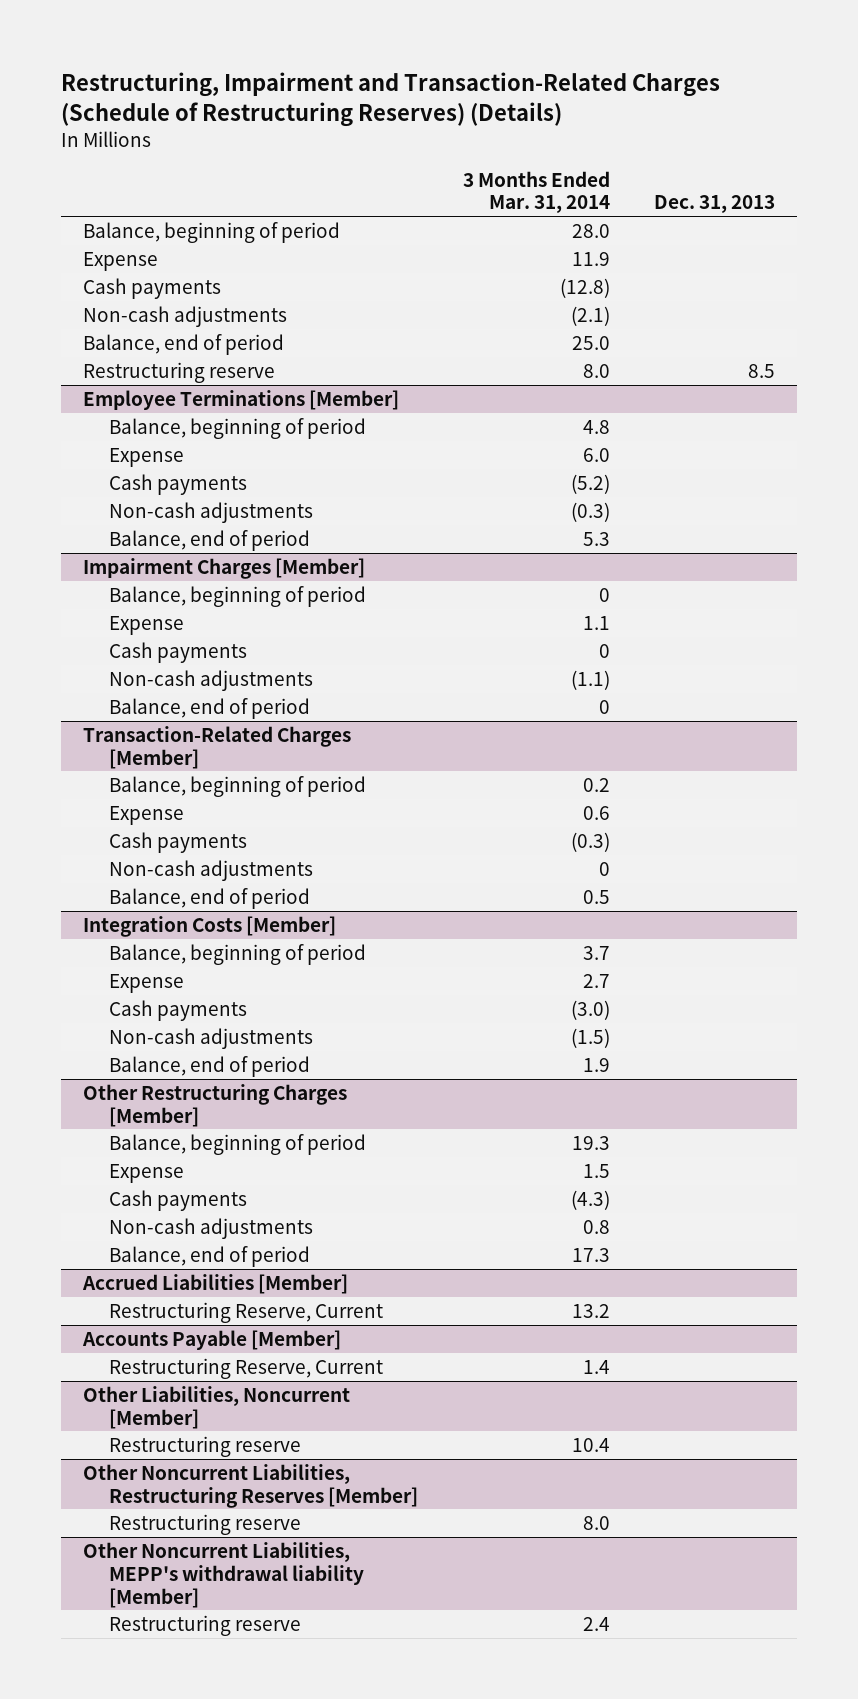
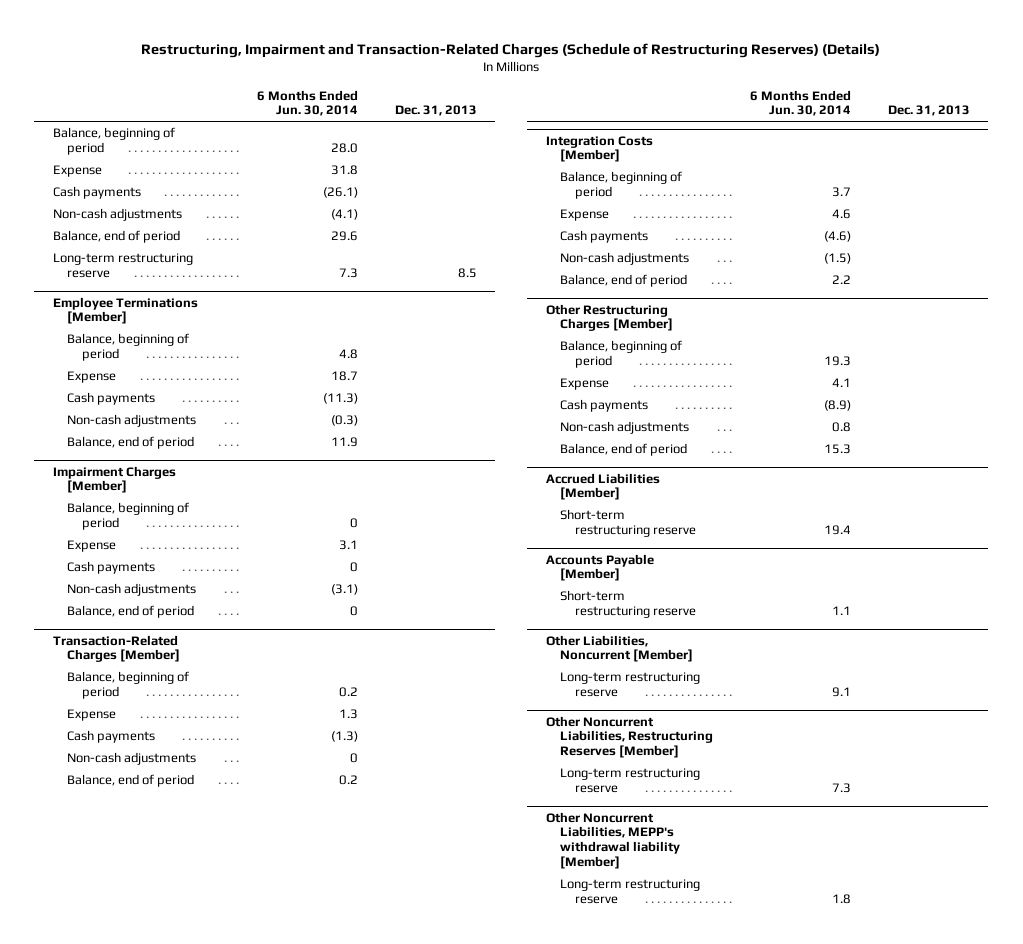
[462,170,610,214] 3 Months Ended Mar. 31, 2014 -> none
none -> [257,89,359,117] 6 Months Ended Jun. 30, 2014
[83,361,276,383] Restructuring reserve -> [52,253,193,279] Long-term restructuring reserve
[109,1301,384,1323] Restructuring Reserve, Current -> [560,509,696,538] Short-term restructuring reserve
[109,1357,384,1379] Restructuring Reserve, Current -> [560,590,696,619] Short-term restructuring reserve
[109,1435,302,1457] Restructuring reserve -> [560,672,701,698] Long-term restructuring reserve
[109,1513,302,1535] Restructuring reserve -> [560,768,701,794] Long-term restructuring reserve
[109,1614,302,1636] Restructuring reserve -> [560,879,701,905] Long-term restructuring reserve

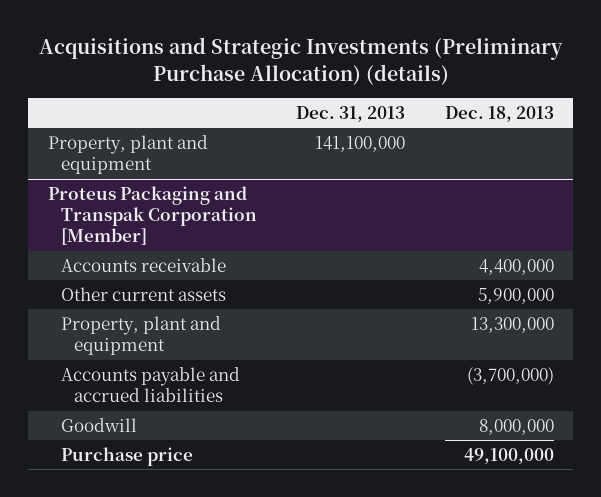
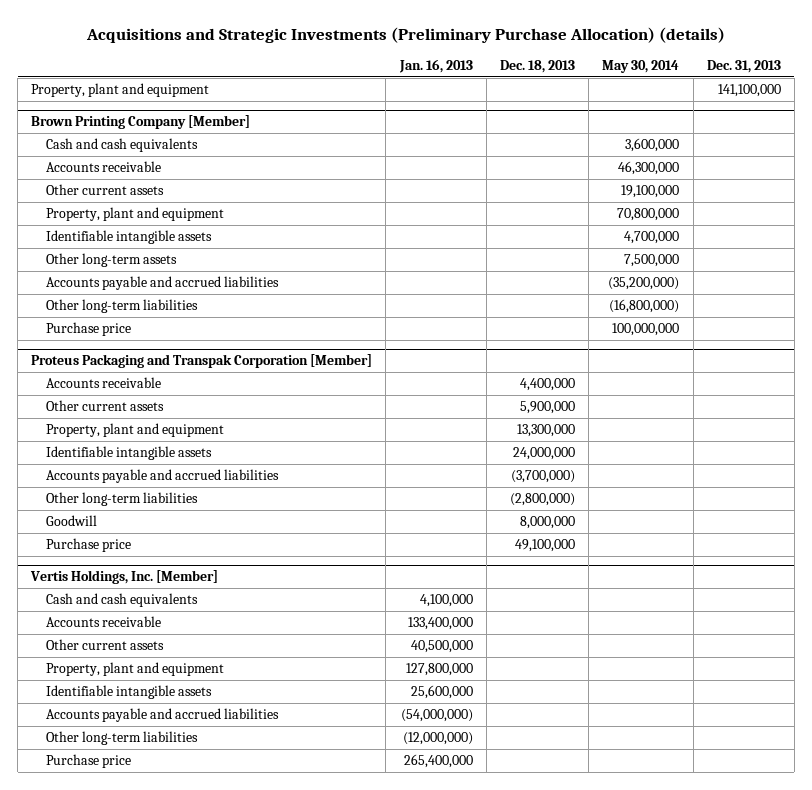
none -> [398,59,473,74] Jan. 16, 2013
none -> [602,60,680,74] May 30, 2014
none -> [31,115,251,130] Brown Printing Company [Member]
none -> [45,138,198,153] Cash and cash equivalents
none -> [45,161,161,173] Accounts receivable
none -> [45,184,164,196] Other current assets
none -> [45,207,224,222] Property, plant and equipment
none -> [45,230,212,245] Identifiable intangible assets
none -> [45,253,177,268] Other long-term assets
none -> [45,276,279,291] Accounts payable and accrued liabilities
none -> [45,299,198,314] Other long-term liabilities
none -> [45,322,131,337] Purchase price
none -> [45,446,212,461] Identifiable intangible assets
none -> [45,492,198,507] Other long-term liabilities
none -> [30,570,219,585] Vertis Holdings, Inc. [Member]
none -> [45,593,198,608] Cash and cash equivalents
none -> [45,616,161,628] Accounts receivable
none -> [45,639,164,651] Other current assets
none -> [45,662,224,677] Property, plant and equipment
none -> [45,685,212,700] Identifiable intangible assets
none -> [45,708,279,723] Accounts payable and accrued liabilities
none -> [45,731,198,746] Other long-term liabilities
none -> [45,754,131,769] Purchase price

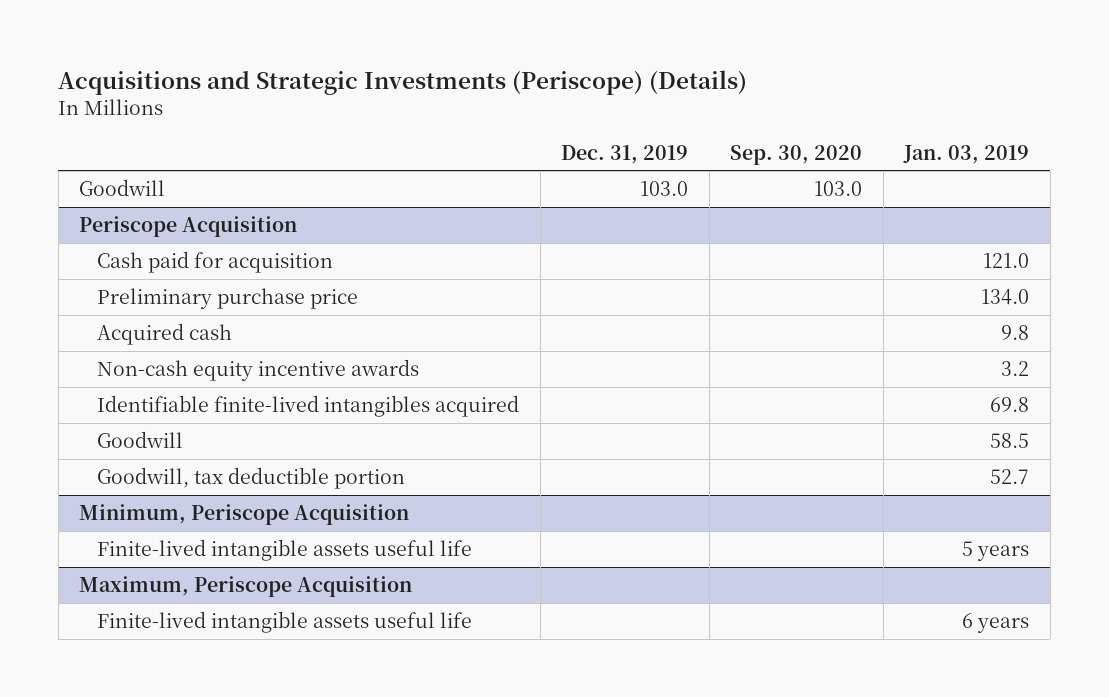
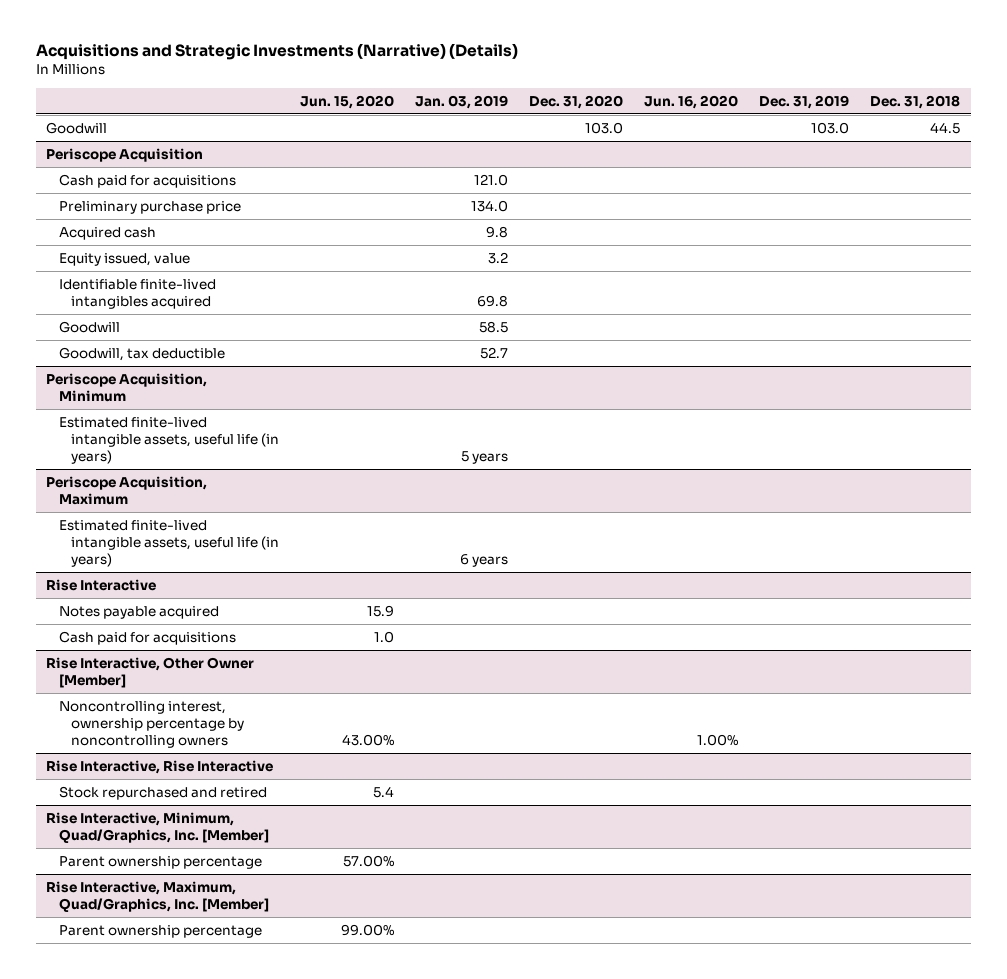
[58,69,748,95] Acquisitions and Strategic Investments (Periscope) (Details) -> [35,43,518,61] Acquisitions and Strategic Investments (Narrative) (Details)
[730,144,863,165] Sep. 30, 2020 -> none
none -> [299,94,394,109] Jun. 15, 2020
none -> [529,94,624,109] Dec. 31, 2020
none -> [644,94,739,109] Jun. 16, 2020
none -> [870,94,961,109] Dec. 31, 2018
[97,250,334,273] Cash paid for acquisition -> [58,173,236,188] Cash paid for acquisitions
[97,358,420,381] Non-cash equity incentive awards -> [58,252,190,266] Equity issued, value
[97,466,406,489] Goodwill, tax deductible portion -> [58,346,225,361] Goodwill, tax deductible
[79,503,410,525] Minimum, Periscope Acquisition -> [46,372,208,402] Periscope Acquisition, Minimum
[97,538,473,561] Finite-lived intangible assets useful life -> [58,416,279,464] Estimated finite-lived intangible assets, useful life (in years)
[79,575,413,597] Maximum, Periscope Acquisition -> [46,475,208,505] Periscope Acquisition, Maximum
[97,610,473,633] Finite-lived intangible assets useful life -> [58,519,279,567] Estimated finite-lived intangible assets, useful life (in years)
none -> [46,578,157,591] Rise Interactive
none -> [58,605,219,619] Notes payable acquired
none -> [58,630,236,645] Cash paid for acquisitions
none -> [46,656,255,688] Rise Interactive, Other Owner [Member]
none -> [58,700,244,748] Noncontrolling interest, ownership percentage by noncontrolling owners
none -> [46,759,274,774] Rise Interactive, Rise Interactive
none -> [58,785,267,800] Stock repurchased and retired
none -> [46,811,269,843] Rise Interactive, Minimum, Quad/Graphics, Inc. [Member]
none -> [58,855,262,869] Parent ownership percentage
none -> [46,880,269,912] Rise Interactive, Maximum, Quad/Graphics, Inc. [Member]
none -> [58,924,262,938] Parent ownership percentage

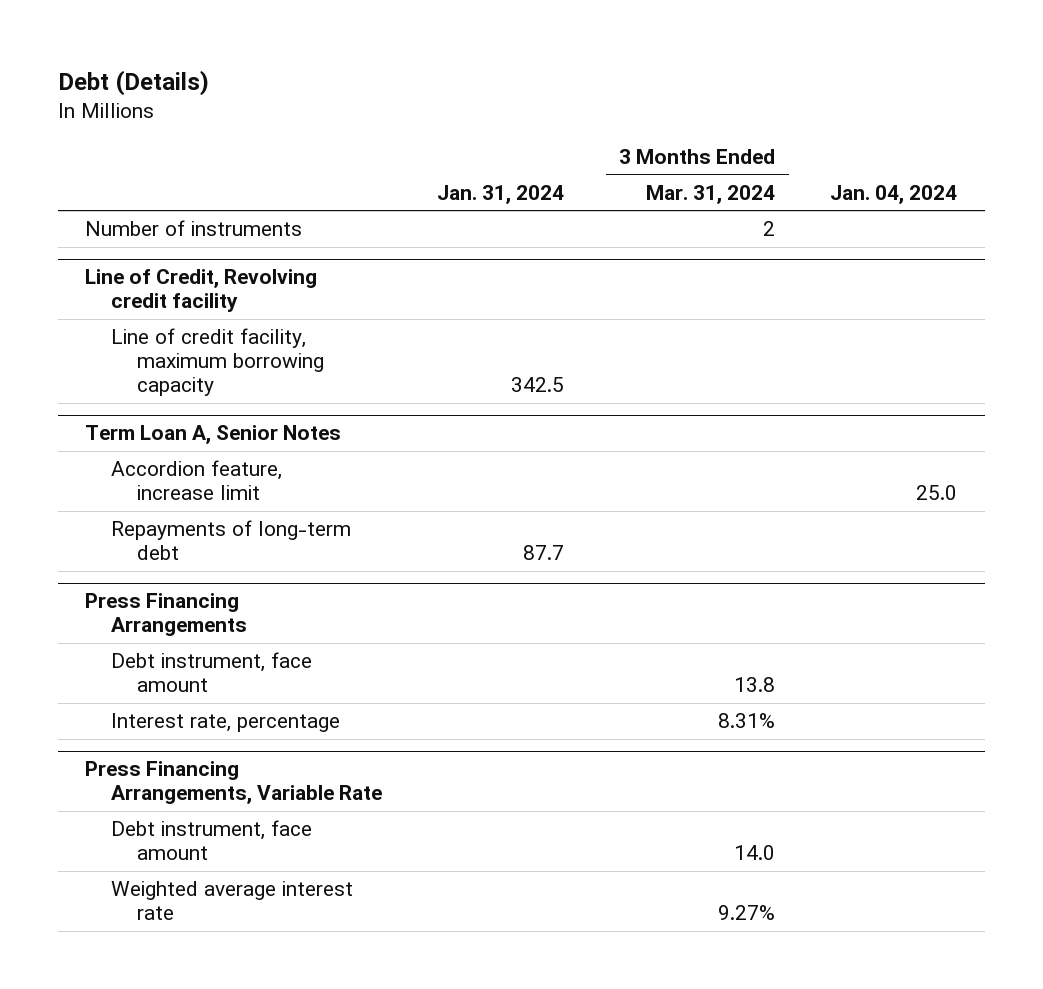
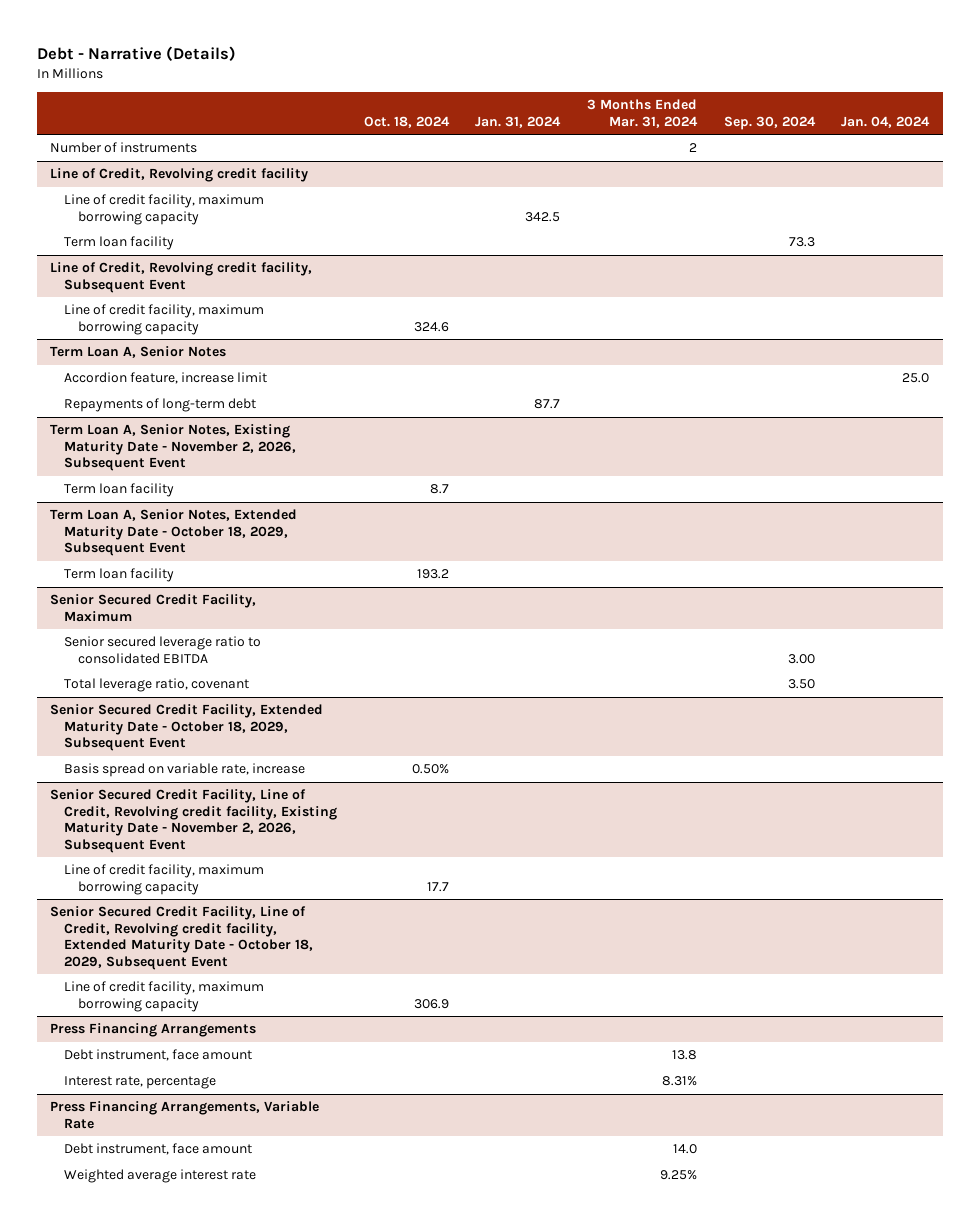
[57,70,209,97] Debt (Details) -> [36,45,236,61] Debt - Narrative (Details)
none -> [363,116,450,129] Oct. 18, 2024
none -> [723,116,816,131] Sep. 30, 2024
none -> [63,236,174,251] Term loan facility
none -> [49,262,312,293] Line of Credit, Revolving credit facility, Subsequent Event
none -> [63,304,264,335] Line of credit facility, maximum borrowing capacity
none -> [49,424,296,472] Term Loan A, Senior Notes, Existing Maturity Date - November 2, 2026, Subsequent Event
none -> [63,483,174,498] Term loan facility
none -> [49,509,297,557] Term Loan A, Senior Notes, Extended Maturity Date - October 18, 2029, Subsequent Event
none -> [63,568,174,583] Term loan facility
none -> [49,594,256,622] Senior Secured Credit Facility, Maximum
none -> [63,636,261,664] Senior secured leverage ratio to consolidated EBITDA
none -> [63,678,249,693] Total leverage ratio, covenant
none -> [49,704,323,752] Senior Secured Credit Facility, Extended Maturity Date - October 18, 2029, Subsequent Event
none -> [63,763,305,778] Basis spread on variable rate, increase
none -> [49,789,337,854] Senior Secured Credit Facility, Line of Credit, Revolving credit facility, Existing Maturity Date - November 2, 2026, Subsequent Event
none -> [63,864,264,895] Line of credit facility, maximum borrowing capacity
none -> [49,906,313,971] Senior Secured Credit Facility, Line of Credit, Revolving credit facility, Extended Maturity Date - October 18, 2029, Subsequent Event
none -> [63,981,264,1012] Line of credit facility, maximum borrowing capacity
[718,905,776,921] 9.27% -> [660,1170,698,1181] 9.25%

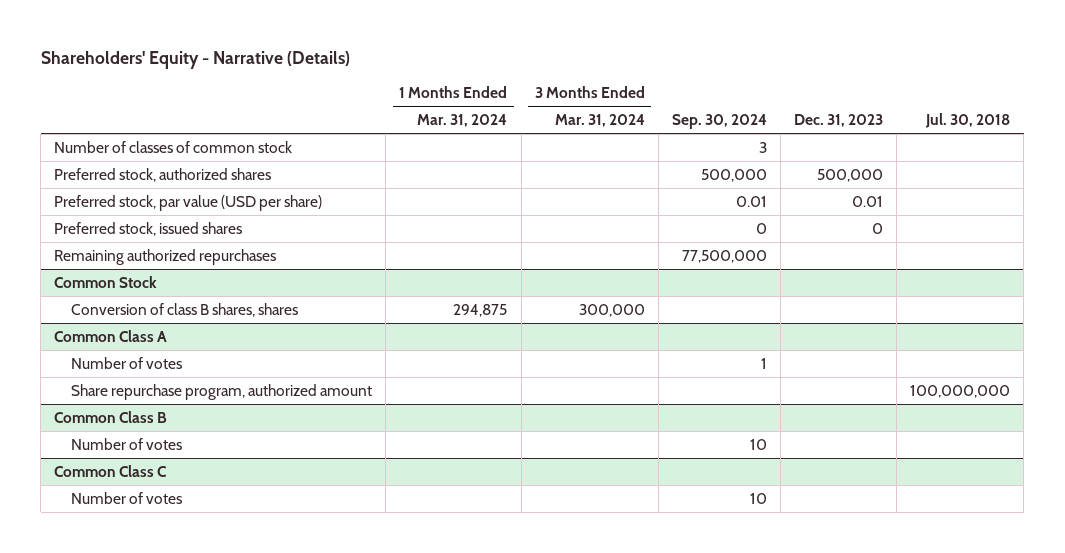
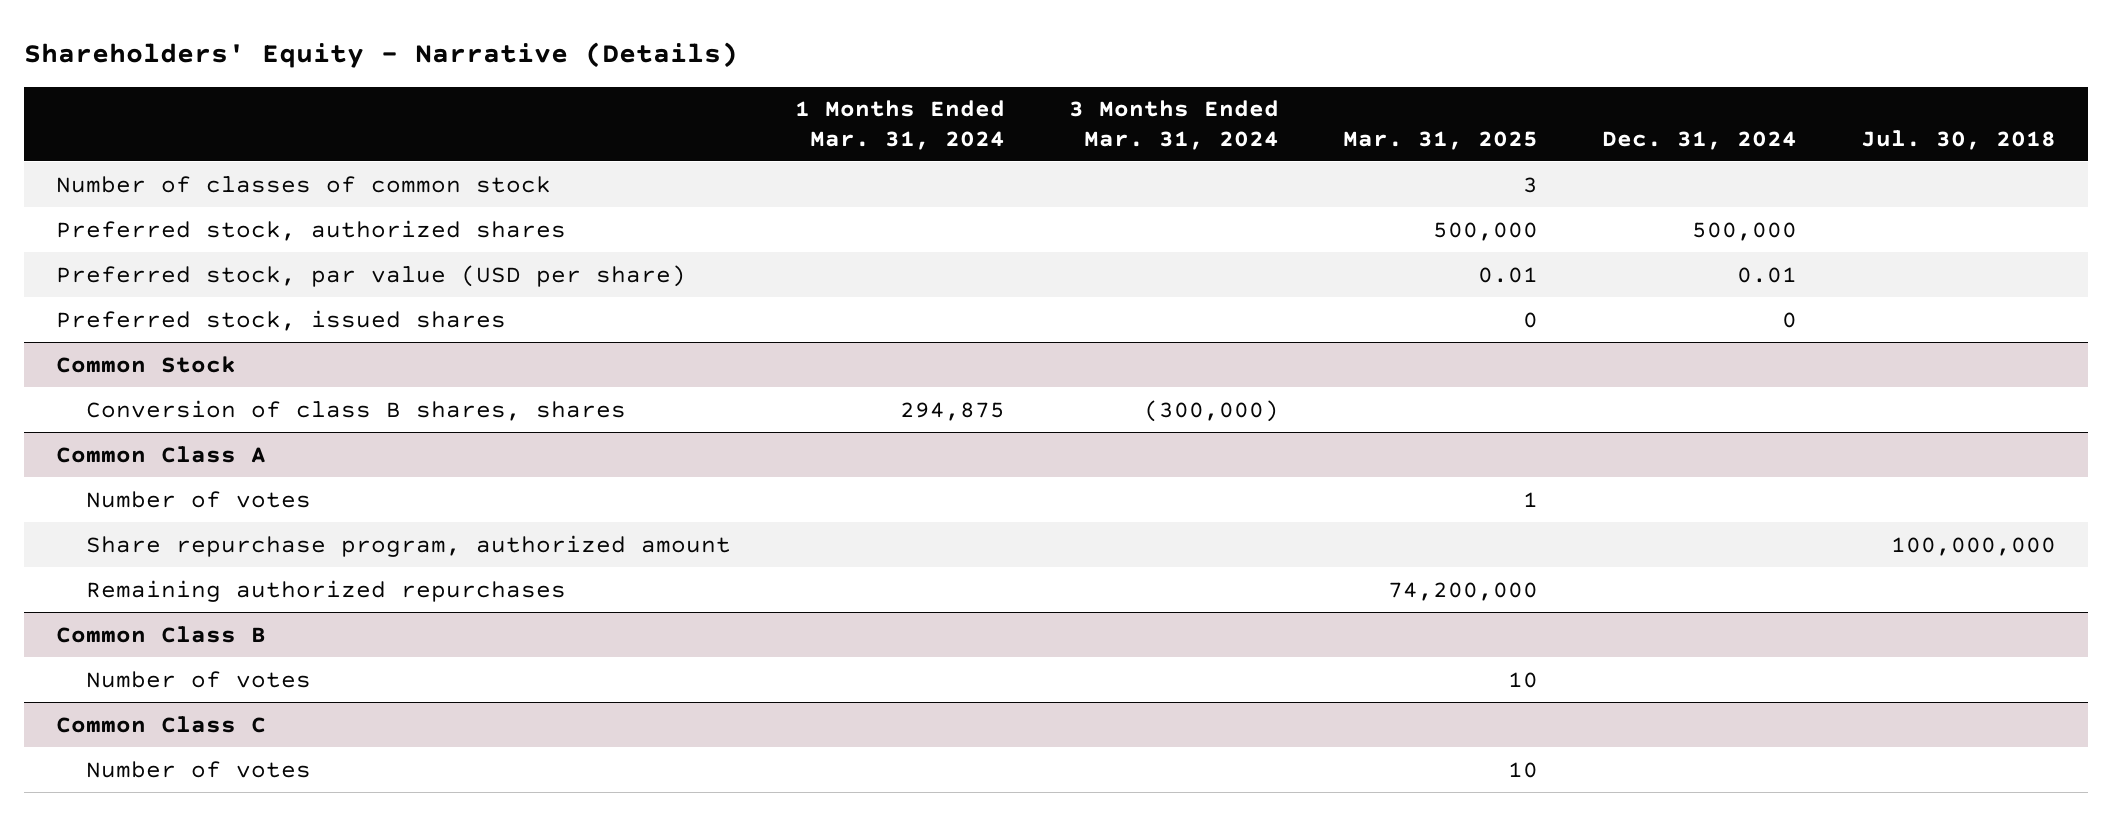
[671,114,767,130] Sep. 30, 2024 -> none
[794,114,884,128] Dec. 31, 2023 -> none
none -> [1343,130,1539,150] Mar. 31, 2025
none -> [1602,130,1798,150] Dec. 31, 2024
[54,248,277,265] Remaining authorized repurchases -> none
[578,303,645,317] 300,000 -> [1144,399,1280,422] (300,000)
none -> [86,579,567,602] Remaining authorized repurchases

